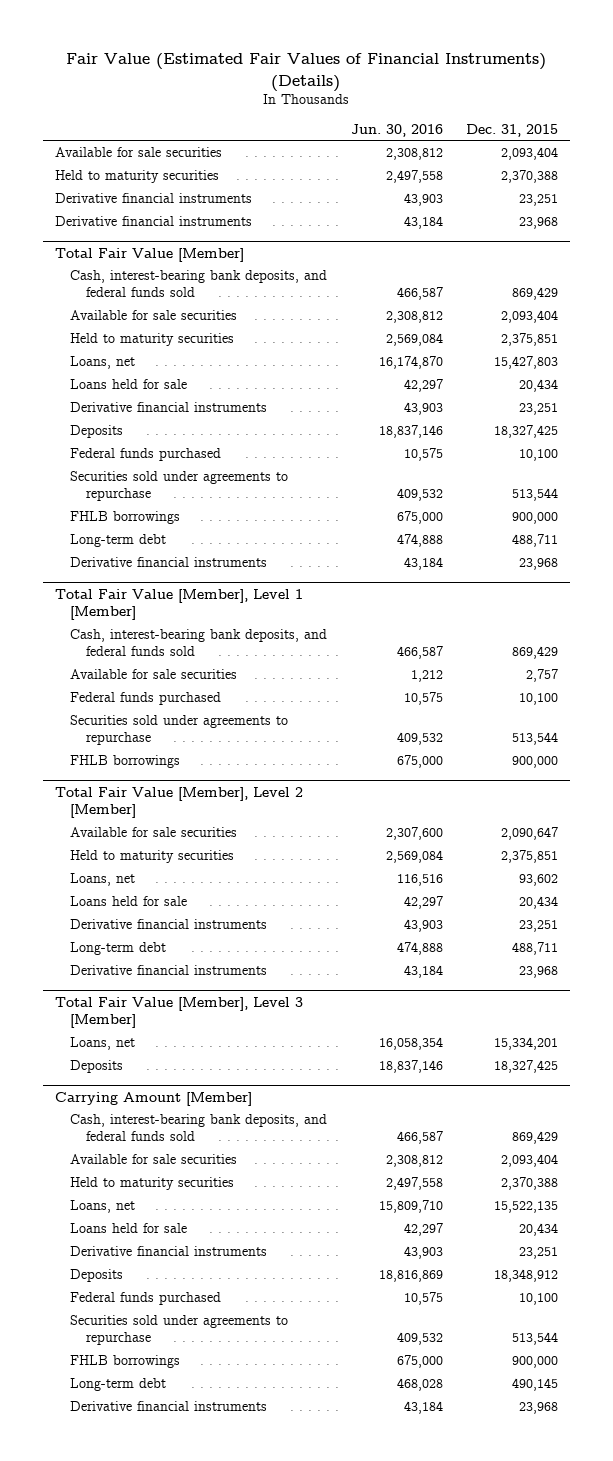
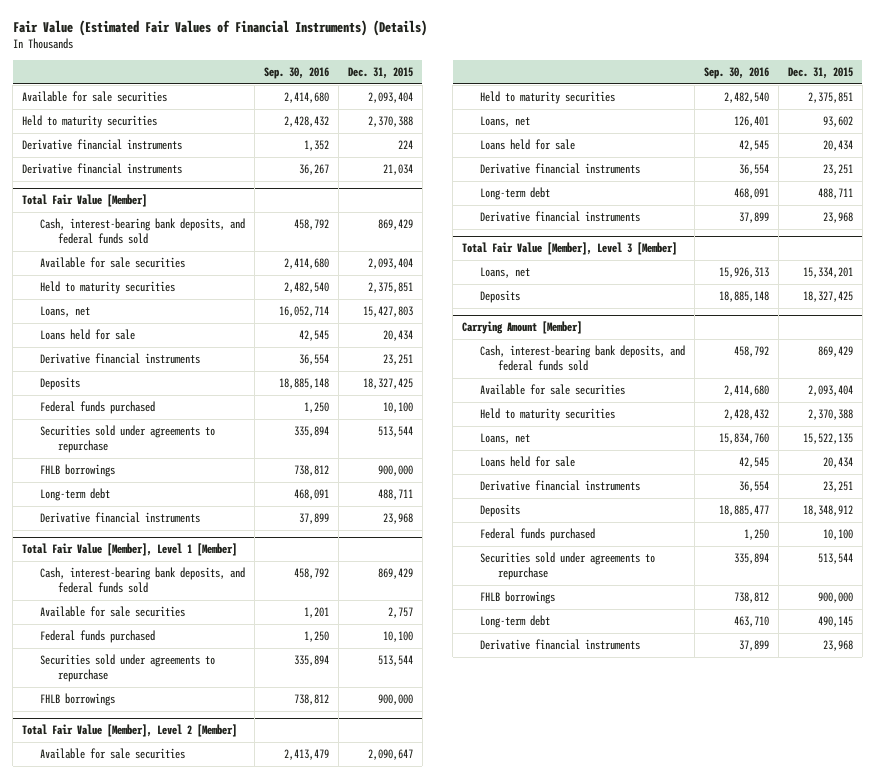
[350,123,443,137] Jun. 30, 2016 -> none
none -> [264,67,330,80] Sep. 30, 2016
[518,193,558,206] 23,251 -> [398,140,414,150] 224
[518,216,558,229] 23,968 -> [383,164,414,176] 21,034

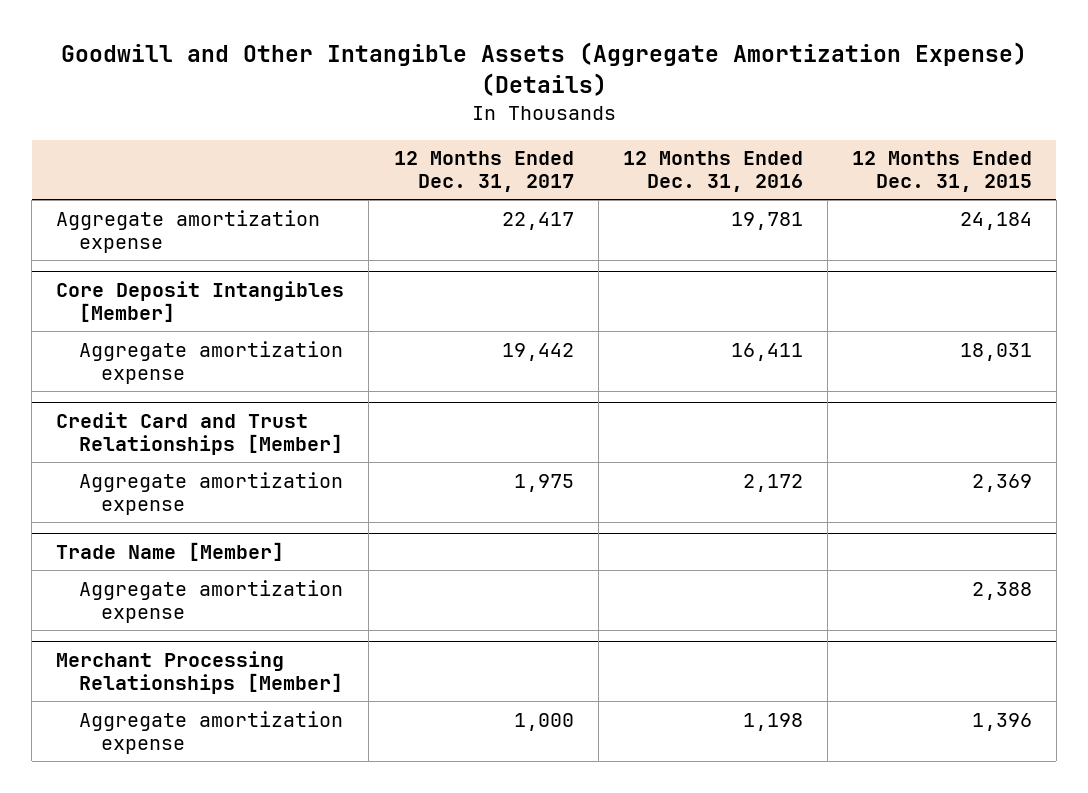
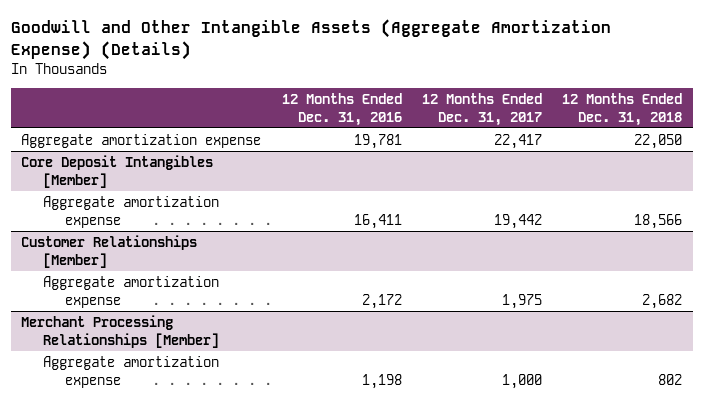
[851,151,1032,193] 12 Months Ended Dec. 31, 2015 -> none
none -> [562,92,683,126] 12 Months Ended Dec. 31, 2018
[56,412,343,456] Credit Card and Trust Relationships [Member] -> [21,234,198,269] Customer Relationships [Member]
[56,542,285,562] Trade Name [Member] -> none
[78,579,343,623] Aggregate amortization expense -> none

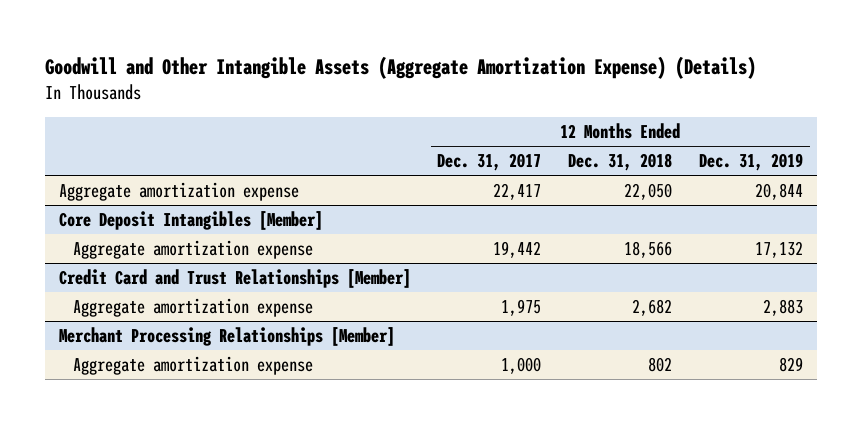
[281,92,402,126] 12 Months Ended Dec. 31, 2016 -> none
none -> [699,153,804,172] Dec. 31, 2019
[21,234,198,269] Customer Relationships [Member] -> [58,269,411,289] Credit Card and Trust Relationships [Member]

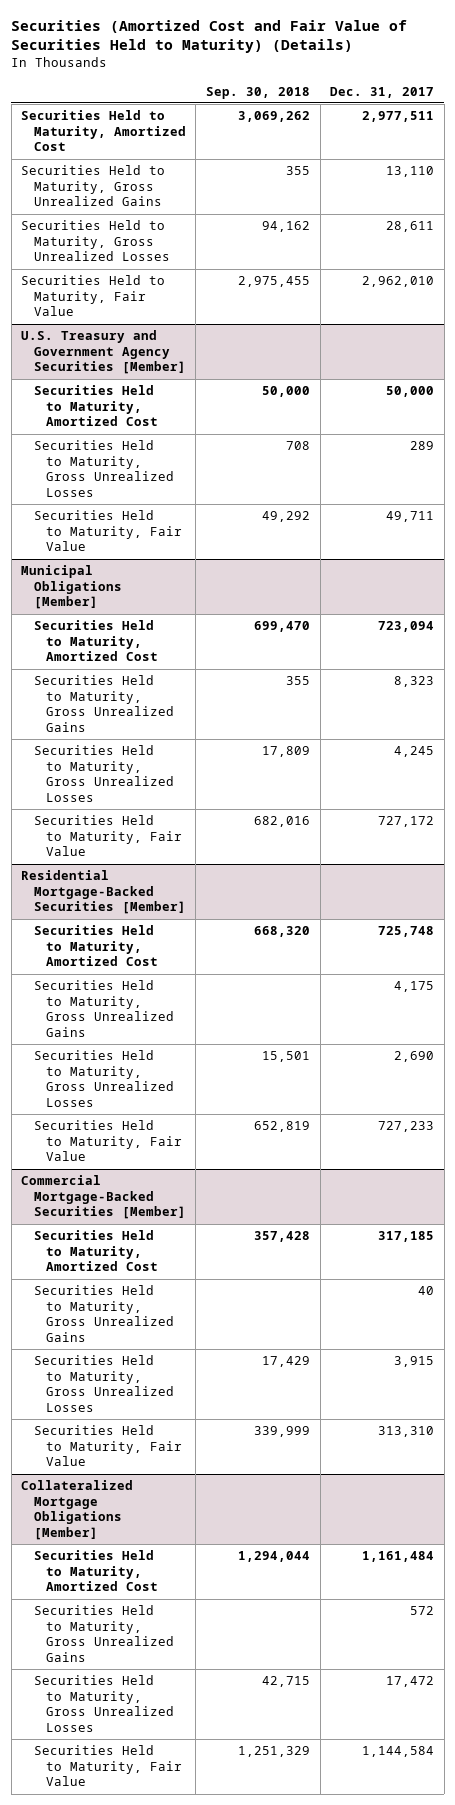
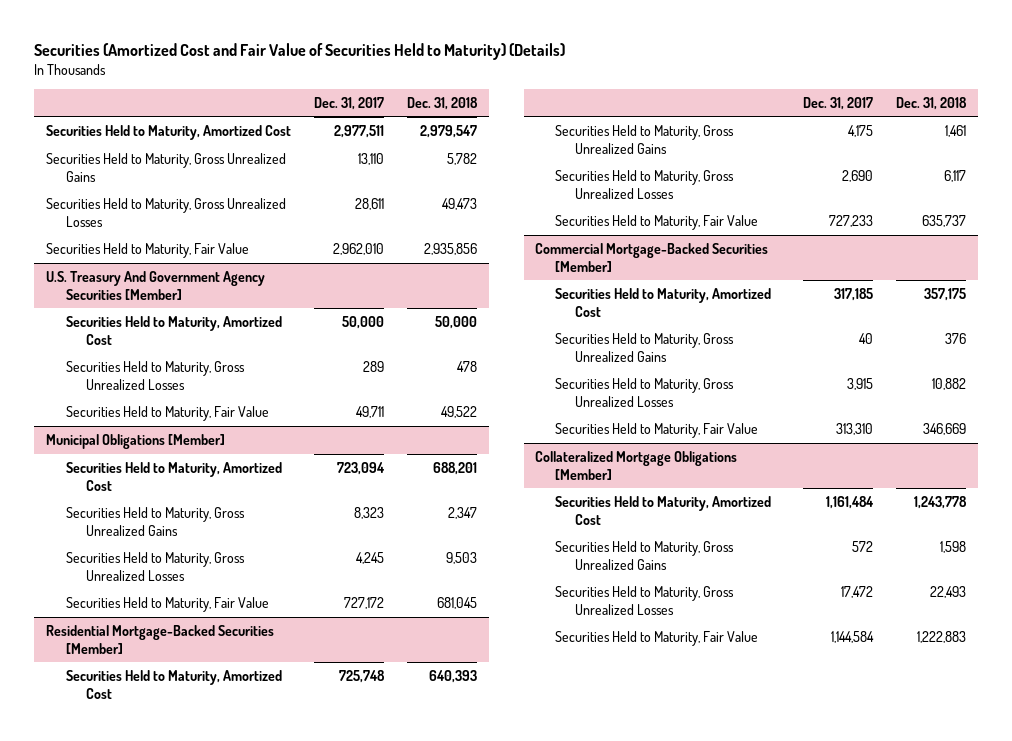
[205,86,310,99] Sep. 30, 2018 -> none
none -> [407,96,479,110] Dec. 31, 2018
[21,330,186,375] U.S. Treasury and Government Agency Securities [Member] -> [46,270,266,300] U.S. Treasury And Government Agency Securities [Member]

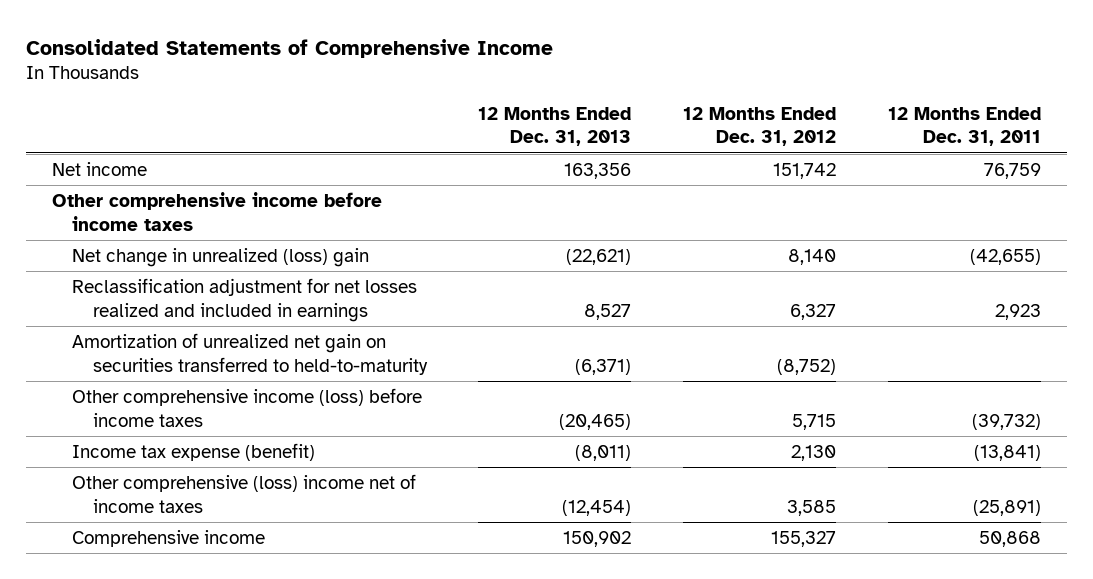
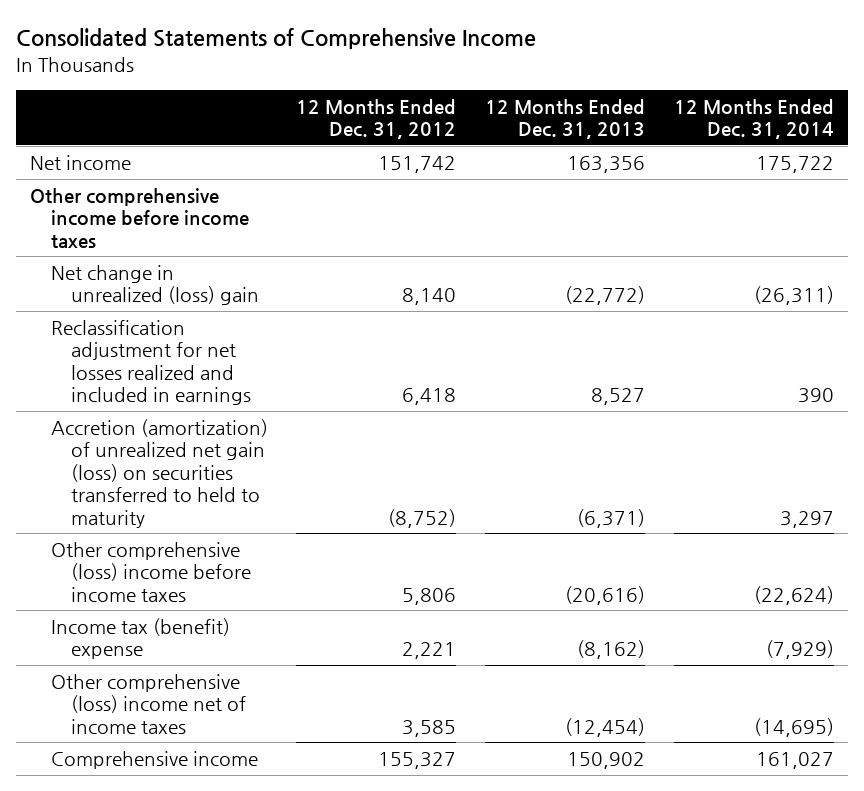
[887,106,1041,147] 12 Months Ended Dec. 31, 2011 -> none
none -> [673,98,834,140] 12 Months Ended Dec. 31, 2014
[566,248,632,265] (22,621) -> [564,286,645,306] (22,772)
[790,303,837,320] 6,327 -> [402,388,457,406] 6,418
[72,332,428,375] Amortization of unrealized net gain on securities transferred to held-to-maturity -> [50,418,268,528] Accretion (amortization) of unrealized net gain (loss) on securities transferred to held to maturity
[72,387,423,427] Other comprehensive income (loss) before income taxes -> [50,541,252,602] Other comprehensive (loss) income before income taxes
[559,413,632,430] (20,465) -> [564,585,645,605] (20,616)
[792,413,837,430] 5,715 -> [402,587,457,605] 5,806
[72,442,316,461] Income tax expense (benefit) -> [50,617,230,660] Income tax (benefit) expense
[575,444,632,461] (8,011) -> [576,640,645,660] (8,162)
[791,444,837,461] 2,130 -> [402,642,457,660] 2,221

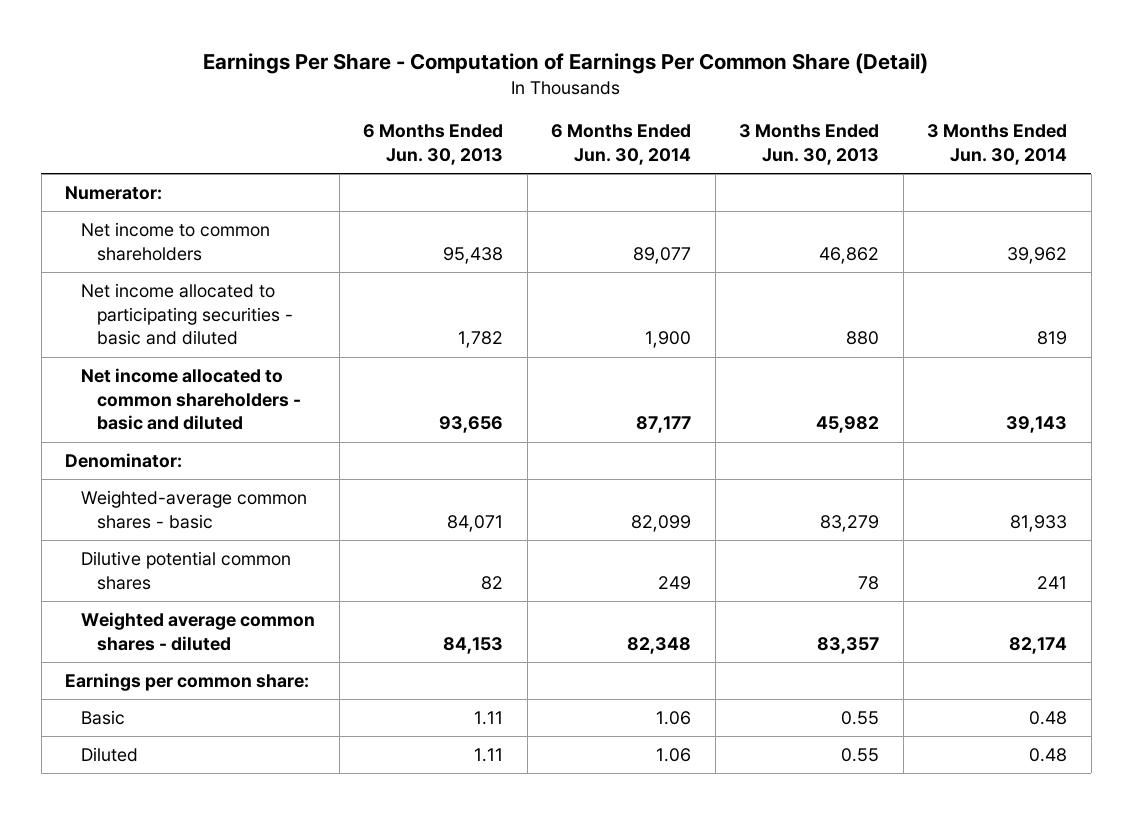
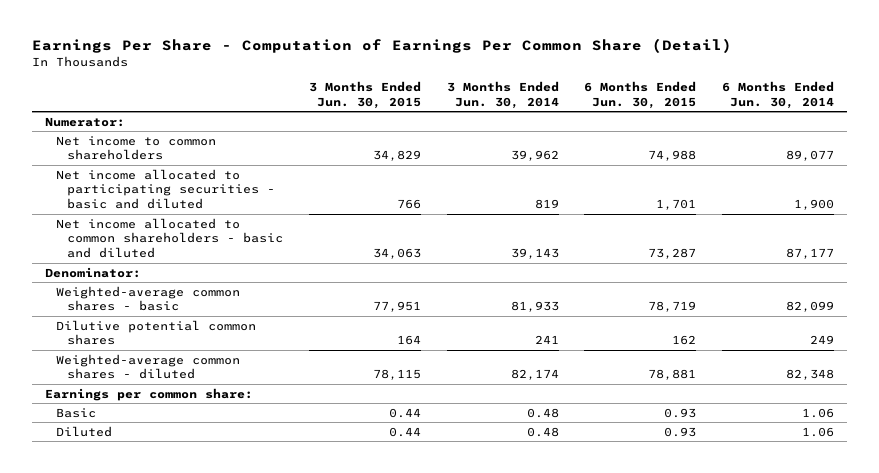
[363,124,504,166] 6 Months Ended Jun. 30, 2013 -> none
[739,124,880,166] 3 Months Ended Jun. 30, 2013 -> none
none -> [308,80,421,109] 3 Months Ended Jun. 30, 2015
none -> [584,80,697,109] 6 Months Ended Jun. 30, 2015
[81,612,316,651] Weighted average common shares - diluted -> [55,353,240,380] Weighted-average common shares - diluted

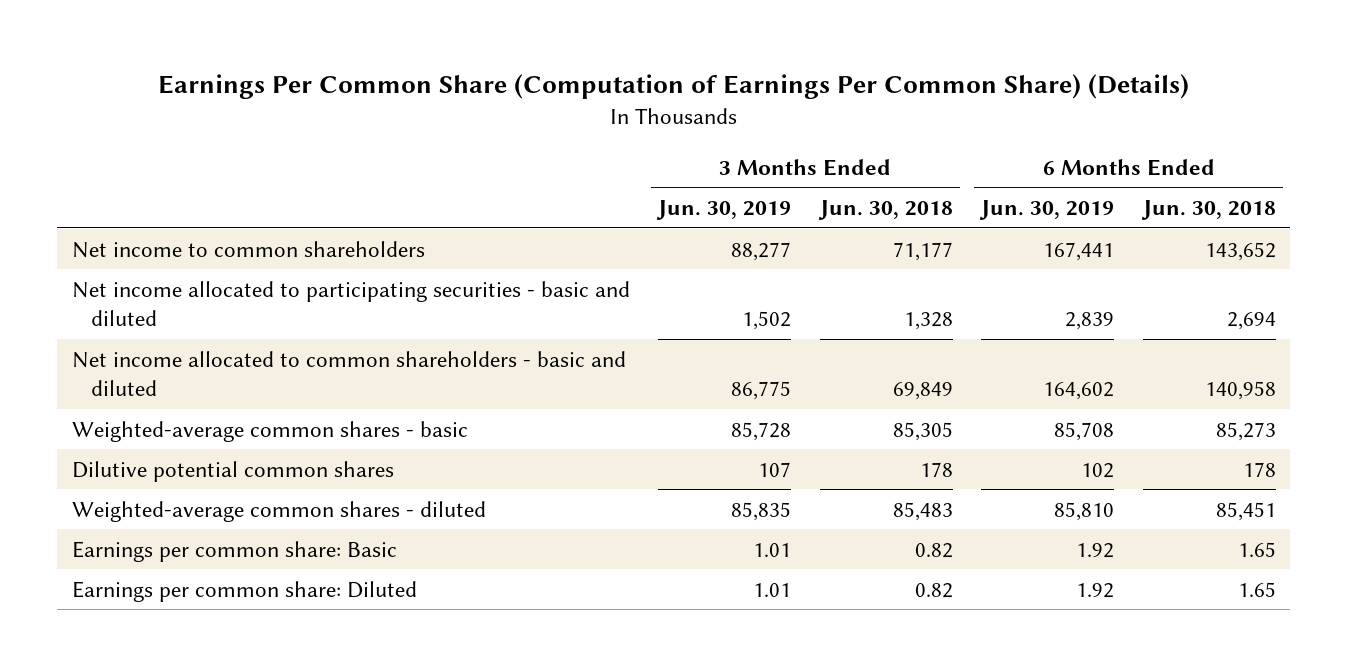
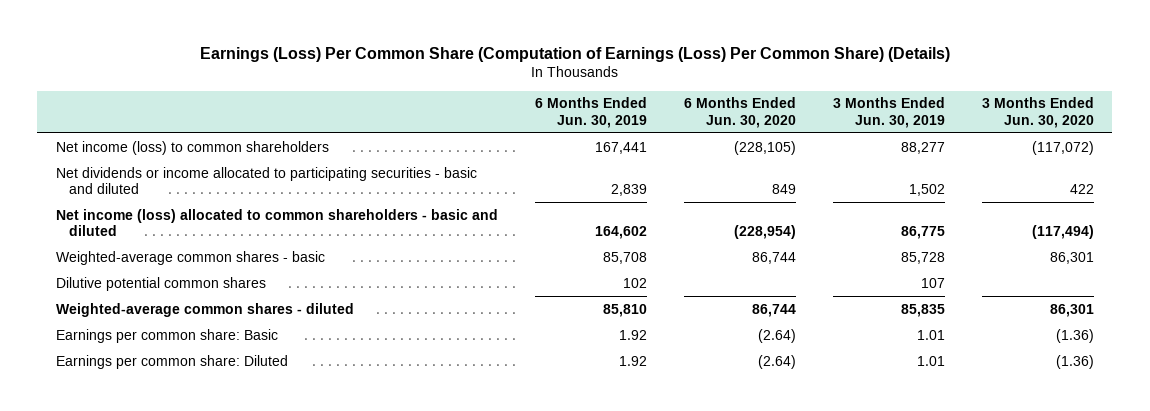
[157,74,1189,100] Earnings Per Common Share (Computation of Earnings Per Common Share) (Details) -> [199,46,950,62] Earnings (Loss) Per Common Share (Computation of Earnings (Loss) Per Common Share) (Details)
[817,200,953,221] Jun. 30, 2018 -> none
[1140,200,1276,221] Jun. 30, 2018 -> none
none -> [683,97,796,128] 6 Months Ended Jun. 30, 2020
none -> [981,97,1094,128] 3 Months Ended Jun. 30, 2020
[71,240,425,258] Net income to common shareholders -> [55,140,329,155] Net income (loss) to common shareholders
[71,280,630,327] Net income allocated to participating securities - basic and diluted -> [55,166,477,194] Net dividends or income allocated to participating securities - basic and diluted
[71,350,626,397] Net income allocated to common shareholders - basic and diluted -> [55,208,498,236] Net income (loss) allocated to common shareholders - basic and diluted

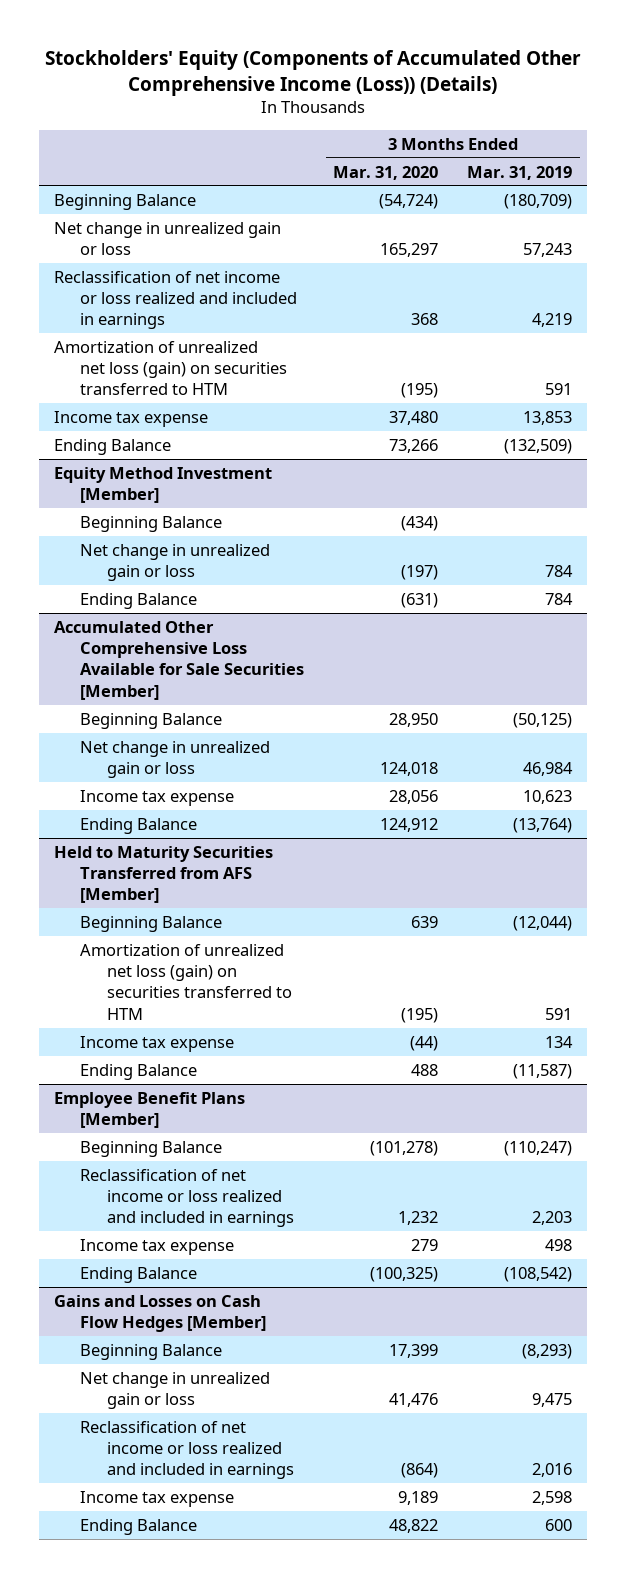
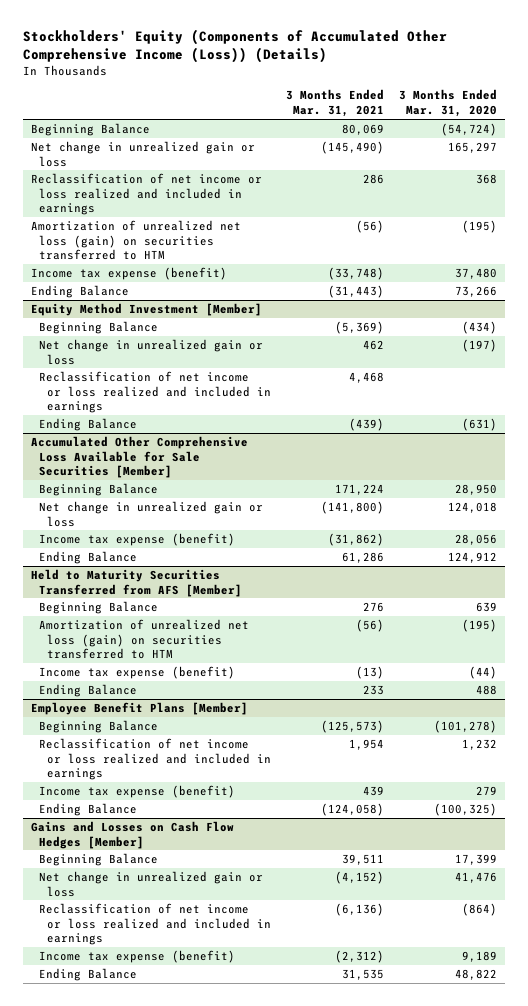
[467,165,573,180] Mar. 31, 2019 -> none
none -> [286,89,385,118] 3 Months Ended Mar. 31, 2021
[53,410,208,427] Income tax expense -> [30,266,227,280] Income tax expense (benefit)
none -> [38,370,272,414] Reclassification of net income or loss realized and included in earnings
[80,789,235,806] Income tax expense -> [38,532,235,546] Income tax expense (benefit)
[80,1035,235,1052] Income tax expense -> [38,665,235,679] Income tax expense (benefit)
[80,1238,235,1255] Income tax expense -> [38,784,235,798] Income tax expense (benefit)
[80,1490,235,1507] Income tax expense -> [38,949,235,963] Income tax expense (benefit)

